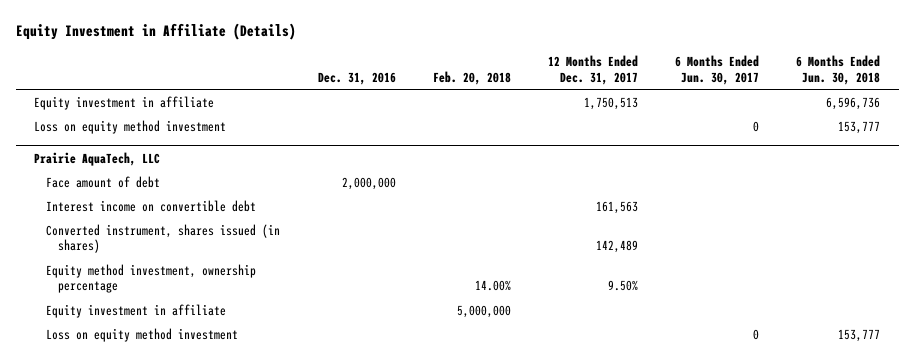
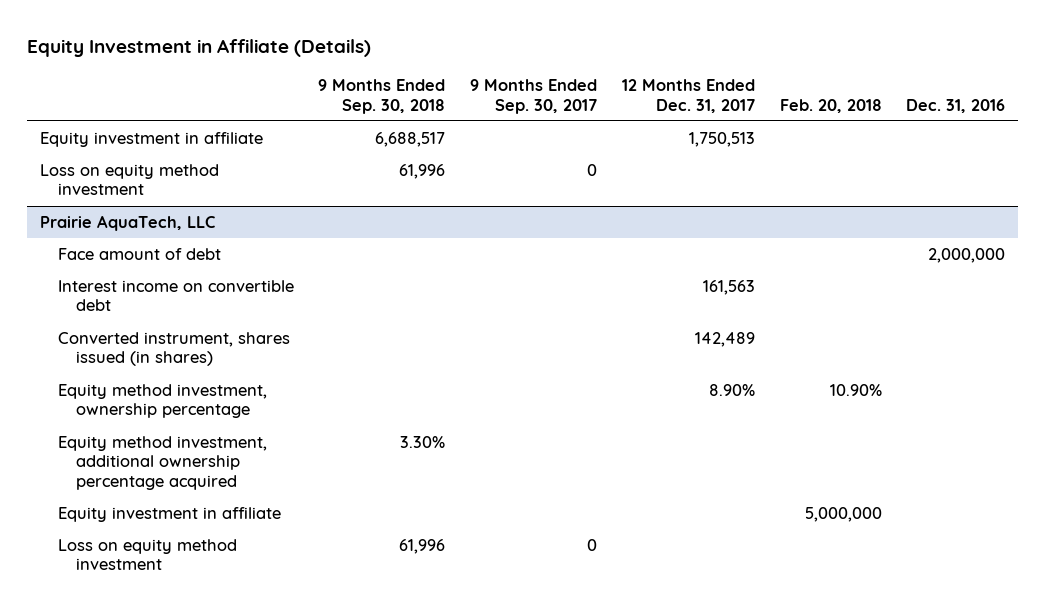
[675,54,760,85] 6 Months Ended Jun. 30, 2017 -> none
[796,54,881,85] 6 Months Ended Jun. 30, 2018 -> none
none -> [318,79,446,114] 9 Months Ended Sep. 30, 2018
none -> [470,79,598,114] 9 Months Ended Sep. 30, 2017
[474,280,511,292] 14.00% -> [829,383,882,396] 10.90%
[608,280,639,292] 9.50% -> [708,383,755,396] 8.90%
none -> [57,435,267,490] Equity method investment, additional ownership percentage acquired

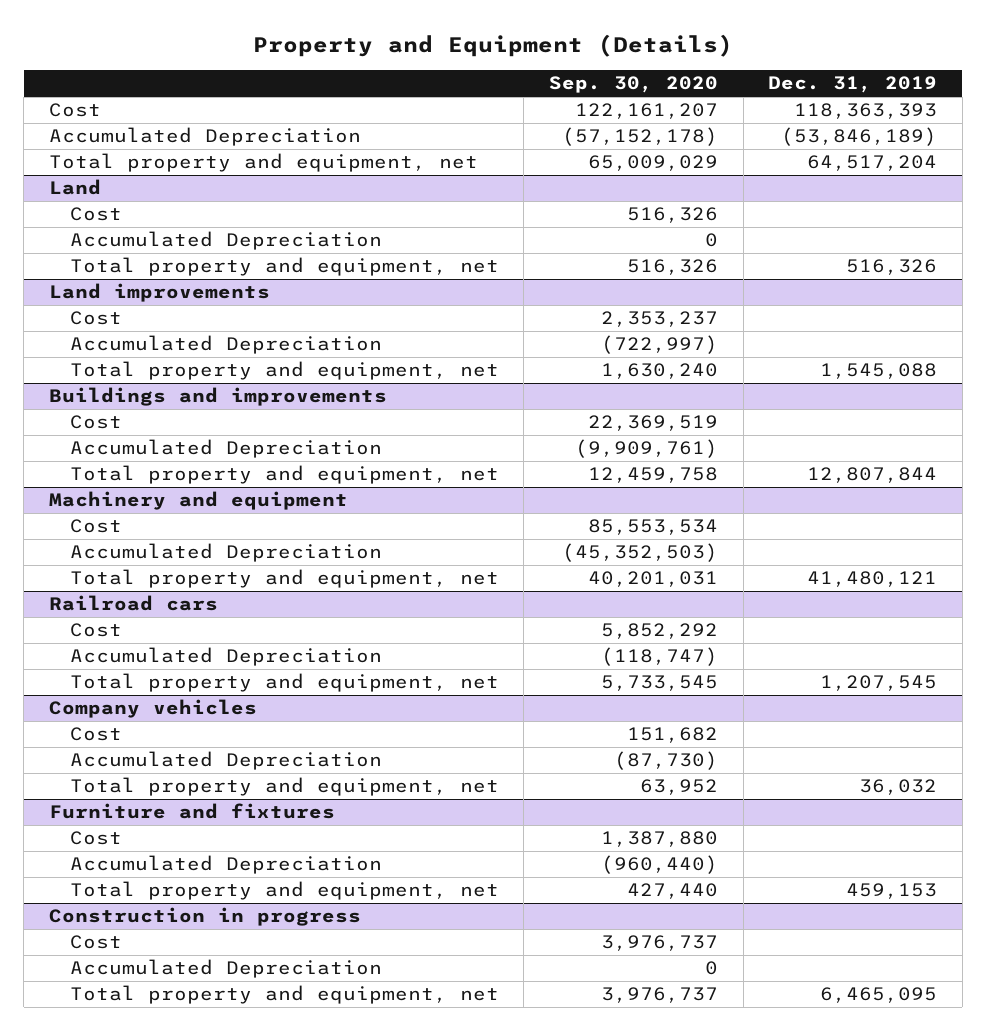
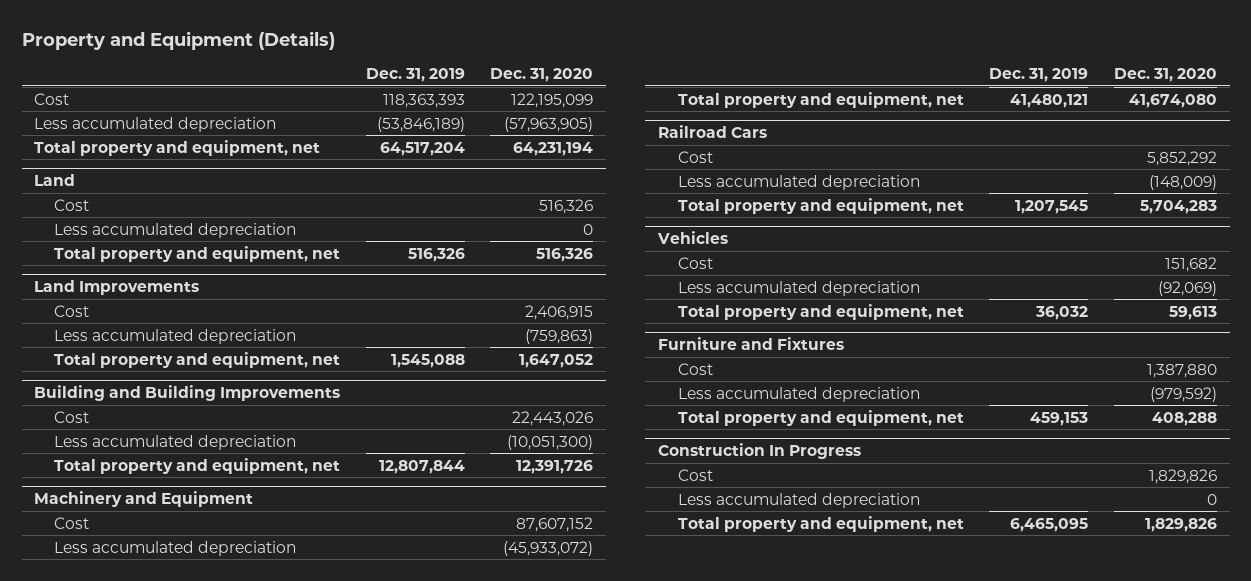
[548,76,718,94] Sep. 30, 2020 -> none
none -> [490,68,594,83] Dec. 31, 2020
[48,127,361,147] Accumulated Depreciation -> [34,116,278,132] Less accumulated depreciation
[69,231,382,251] Accumulated Depreciation -> [54,222,298,238] Less accumulated depreciation
[48,283,270,303] Land improvements -> [34,280,200,296] Land Improvements
[69,335,382,355] Accumulated Depreciation -> [54,328,298,344] Less accumulated depreciation
[48,387,387,407] Buildings and improvements -> [34,385,341,402] Building and Building Improvements
[69,439,382,459] Accumulated Depreciation -> [54,434,298,450] Less accumulated depreciation
[48,491,348,511] Machinery and equipment -> [34,491,254,508] Machinery and Equipment
[69,543,382,563] Accumulated Depreciation -> [54,540,298,556] Less accumulated depreciation
[48,595,218,612] Railroad cars -> [658,125,768,139] Railroad Cars
[69,647,382,667] Accumulated Depreciation -> [677,174,921,190] Less accumulated depreciation
[48,699,257,719] Company vehicles -> [657,231,729,245] Vehicles
[69,751,382,771] Accumulated Depreciation -> [677,280,921,296] Less accumulated depreciation
[48,803,335,820] Furniture and fixtures -> [658,337,845,351] Furniture and Fixtures
[69,855,382,875] Accumulated Depreciation -> [677,386,921,402] Less accumulated depreciation
[48,907,361,927] Construction in progress -> [658,443,862,460] Construction In Progress
[69,959,382,979] Accumulated Depreciation -> [677,492,921,508] Less accumulated depreciation

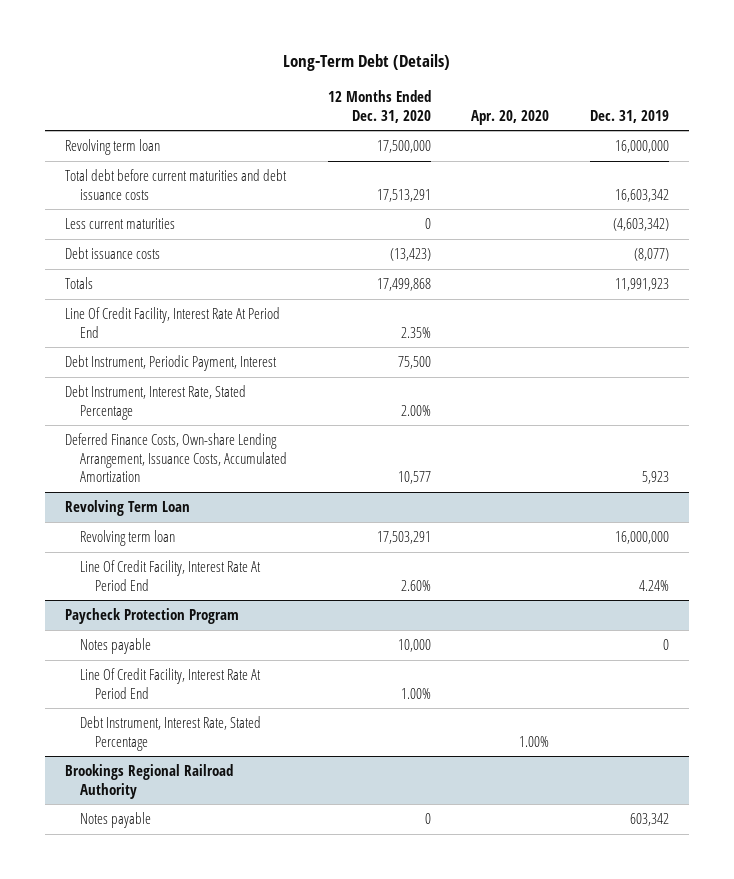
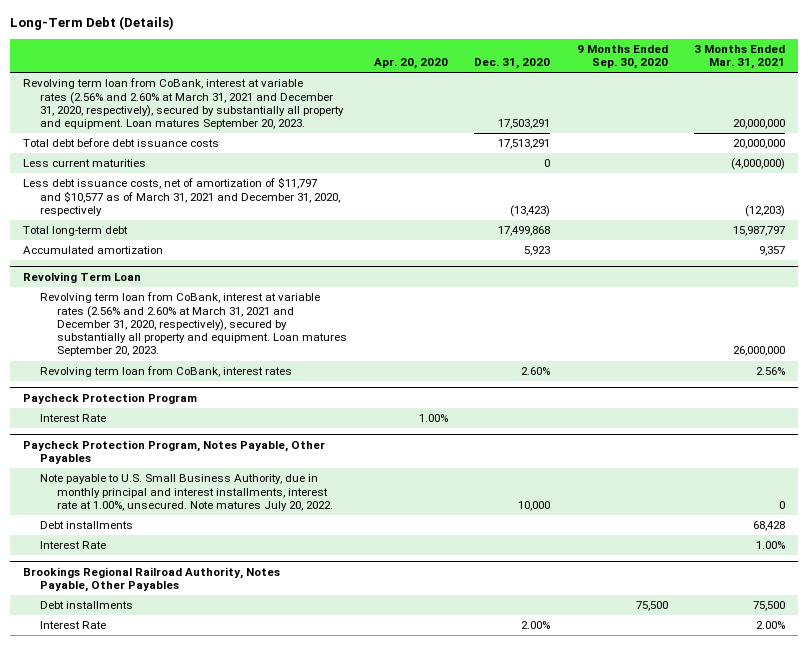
[327,89,431,123] 12 Months Ended Dec. 31, 2020 -> none
[589,109,669,123] Dec. 31, 2019 -> none
none -> [474,58,551,70] Dec. 31, 2020
none -> [576,44,668,70] 9 Months Ended Sep. 30, 2020
none -> [694,44,786,70] 3 Months Ended Mar. 31, 2021
[65,138,161,155] Revolving term loan -> [23,78,345,130] Revolving term loan from CoBank, interest at variable rates (2.56% and 2.60% at March 31, 2021 and December 31, 2020, respectively), secured by substantially all property and equipment. Loan matures September 20, 2023.
[65,168,288,200] Total debt before current maturities and debt issuance costs -> [23,138,220,148] Total debt before debt issuance costs
[65,306,281,338] Line Of Credit Facility, Interest Rate At Period End -> none
[65,354,278,371] Debt Instrument, Periodic Payment, Interest -> none
[65,384,247,420] Debt Instrument, Interest Rate, Stated Percentage -> none
[65,246,161,259] Debt issuance costs -> [23,177,341,216] Less debt issuance costs, net of amortization of $11,797 and $10,577 as of March 31, 2021 and December 31, 2020, respectively
[65,276,94,289] Totals -> [23,226,129,237] Total long-term debt
[65,432,288,483] Deferred Finance Costs, Own-share Lending Arrangement, Issuance Costs, Accumulated Amortization -> [23,246,164,255] Accumulated amortization
[80,529,176,546] Revolving term loan -> [40,292,348,357] Revolving term loan from CoBank, interest at variable rates (2.56% and 2.60% at March 31, 2021 and December 31, 2020, respectively), secured by substantially all property and equipment. Loan matures September 20, 2023.
[80,559,262,591] Line Of Credit Facility, Interest Rate At Period End -> [40,366,293,378] Revolving term loan from CoBank, interest rates
[80,637,152,654] Notes payable -> none
[80,667,262,699] Line Of Credit Facility, Interest Rate At Period End -> none
[80,811,152,828] Notes payable -> none
[80,715,262,751] Debt Instrument, Interest Rate, Stated Percentage -> [40,414,107,423] Interest Rate
none -> [23,439,326,465] Paycheck Protection Program, Notes Payable, Other Payables
none -> [40,474,334,511] Note payable to U.S. Small Business Authority, due in monthly principal and interest installments, interest rate at 1.00%, unsecured. Note matures July 20, 2022.
none -> [40,521,134,530] Debt installments
none -> [40,541,107,550] Interest Rate
[65,763,234,799] Brookings Regional Railroad Authority -> [23,566,281,593] Brookings Regional Railroad Authority, Notes Payable, Other Payables
none -> [40,601,134,610] Debt installments
none -> [40,621,107,630] Interest Rate

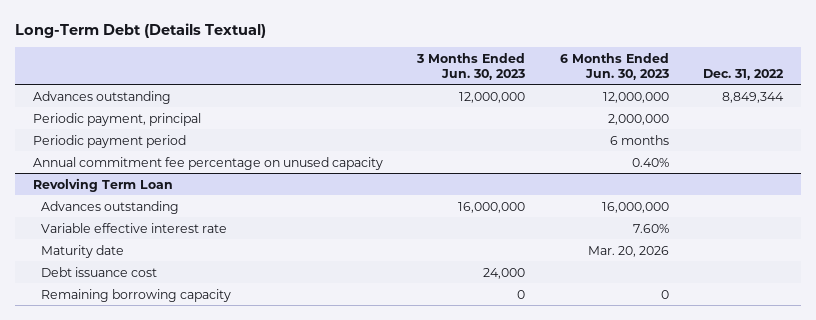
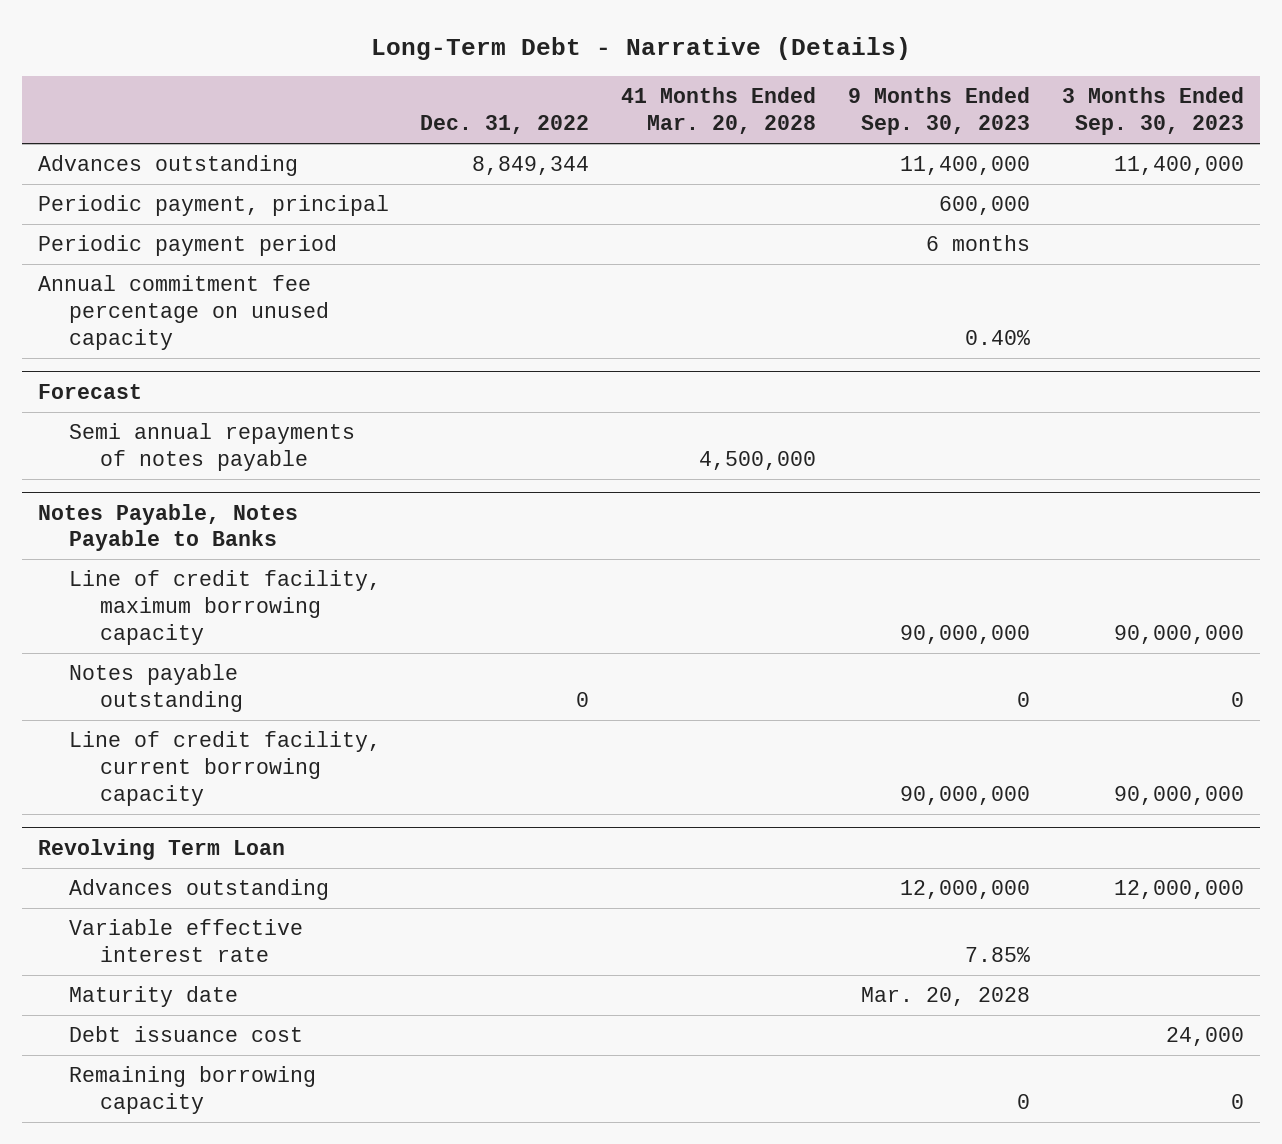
[15,22,267,38] Long-Term Debt (Details Textual) -> [370,36,911,60] Long-Term Debt - Narrative (Details)
[416,52,526,80] 3 Months Ended Jun. 30, 2023 -> none
[559,52,669,80] 6 Months Ended Jun. 30, 2023 -> none
none -> [621,87,817,134] 41 Months Ended Mar. 20, 2028
none -> [848,87,1031,135] 9 Months Ended Sep. 30, 2023
none -> [1061,87,1244,135] 3 Months Ended Sep. 30, 2023
none -> [37,383,142,399] Forecast
none -> [68,423,355,471] Semi annual repayments of notes payable
none -> [37,503,298,552] Notes Payable, Notes Payable to Banks
none -> [68,570,381,645] Line of credit facility, maximum borrowing capacity
none -> [68,664,243,712] Notes payable outstanding
none -> [68,731,381,806] Line of credit facility, current borrowing capacity

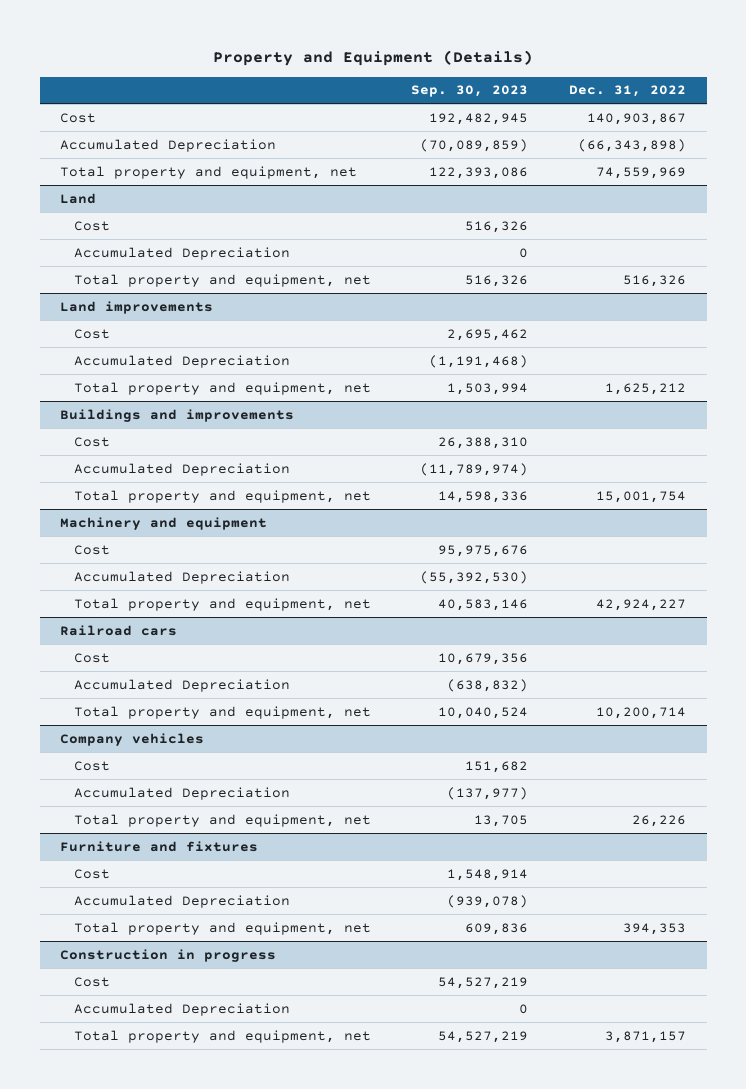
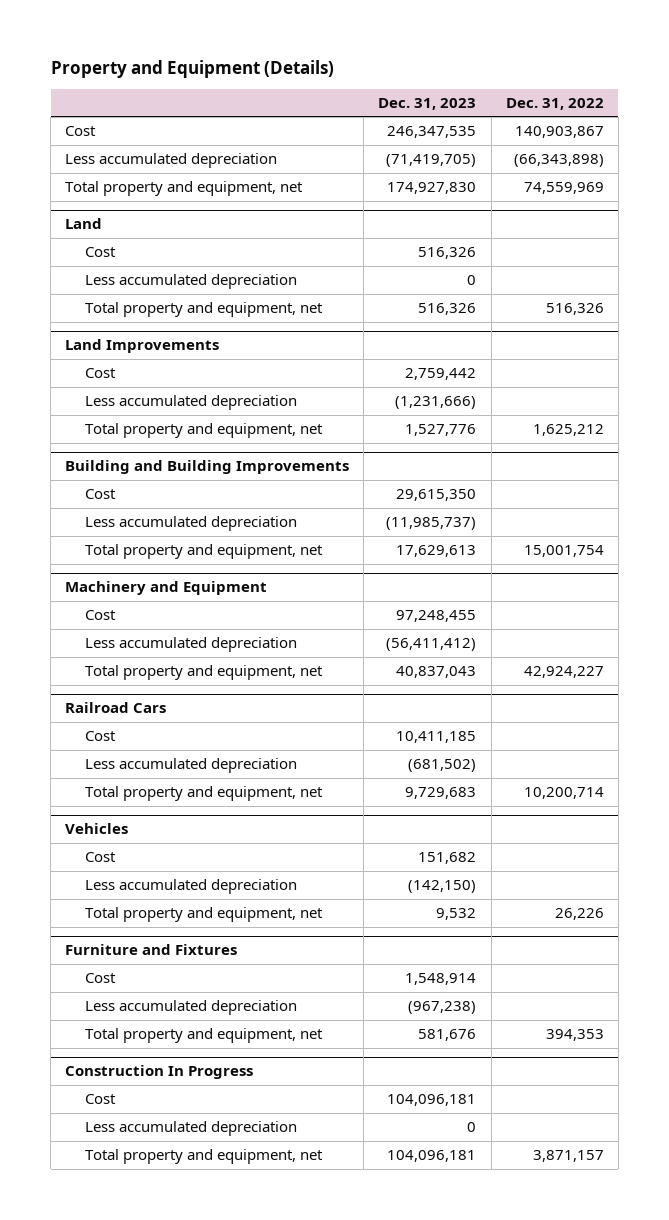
[411,85,529,98] Sep. 30, 2023 -> none
none -> [378,97,477,110] Dec. 31, 2023
[60,138,277,152] Accumulated Depreciation -> [65,153,278,169] Less accumulated depreciation
[73,246,290,260] Accumulated Depreciation -> [85,274,298,290] Less accumulated depreciation
[60,300,214,314] Land improvements -> [65,339,220,354] Land Improvements
[73,354,290,368] Accumulated Depreciation -> [85,395,298,411] Less accumulated depreciation
[60,408,295,422] Buildings and improvements -> [65,460,350,475] Building and Building Improvements
[73,462,290,476] Accumulated Depreciation -> [85,516,298,532] Less accumulated depreciation
[60,516,268,530] Machinery and equipment -> [65,581,268,596] Machinery and Equipment
[73,570,290,584] Accumulated Depreciation -> [85,637,298,653] Less accumulated depreciation
[60,624,178,636] Railroad cars -> [65,702,167,714] Railroad Cars
[73,678,290,692] Accumulated Depreciation -> [85,758,298,774] Less accumulated depreciation
[60,732,205,746] Company vehicles -> [65,823,129,835] Vehicles
[73,786,290,800] Accumulated Depreciation -> [85,879,298,895] Less accumulated depreciation
[60,840,259,852] Furniture and fixtures -> [65,944,238,956] Furniture and Fixtures
[73,894,290,908] Accumulated Depreciation -> [85,1000,298,1016] Less accumulated depreciation
[60,948,277,962] Construction in progress -> [65,1065,254,1080] Construction In Progress
[73,1002,290,1016] Accumulated Depreciation -> [85,1121,298,1137] Less accumulated depreciation

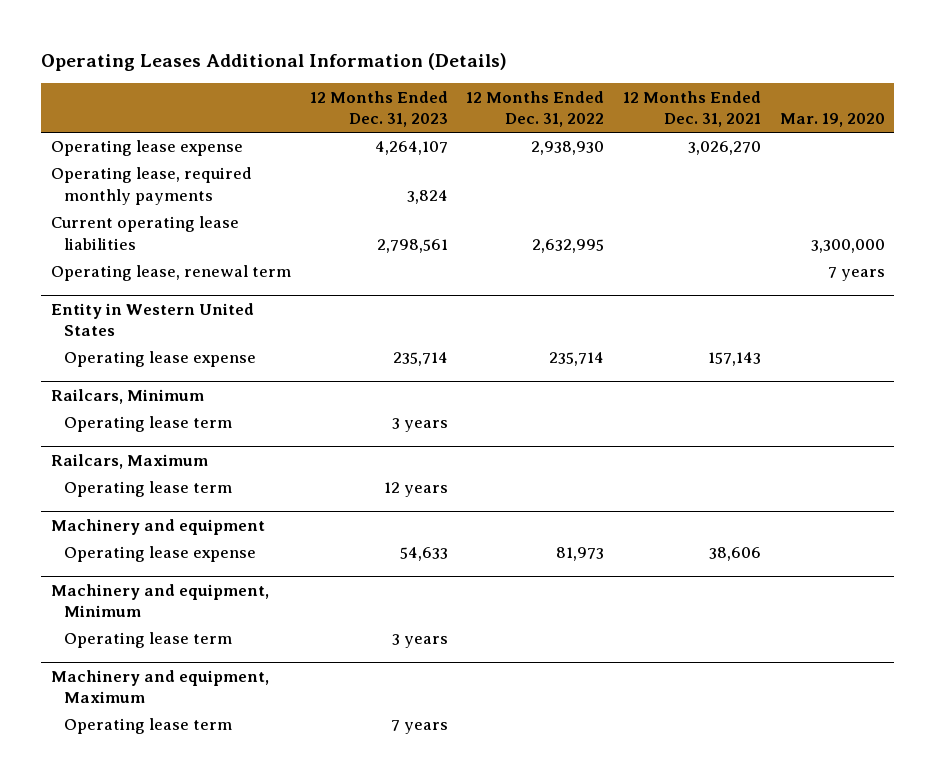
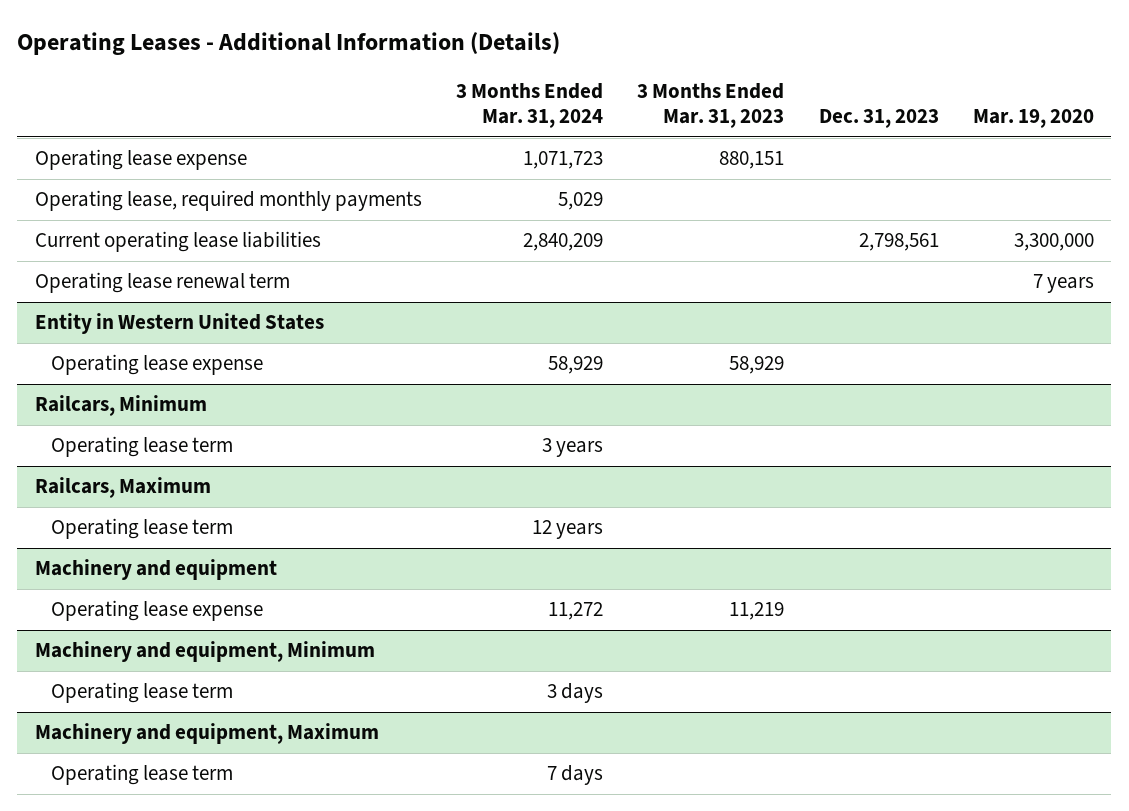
[41,52,508,71] Operating Leases Additional Information (Details) -> [17,31,561,55] Operating Leases - Additional Information (Details)
[309,90,448,127] 12 Months Ended Dec. 31, 2023 -> none
[466,90,605,127] 12 Months Ended Dec. 31, 2022 -> none
[622,90,761,127] 12 Months Ended Dec. 31, 2021 -> none
none -> [455,82,603,129] 3 Months Ended Mar. 31, 2024
none -> [637,82,785,129] 3 Months Ended Mar. 31, 2023
none -> [818,109,939,129] Dec. 31, 2023
[50,265,291,282] Operating lease, renewal term -> [34,272,290,294] Operating lease renewal term

